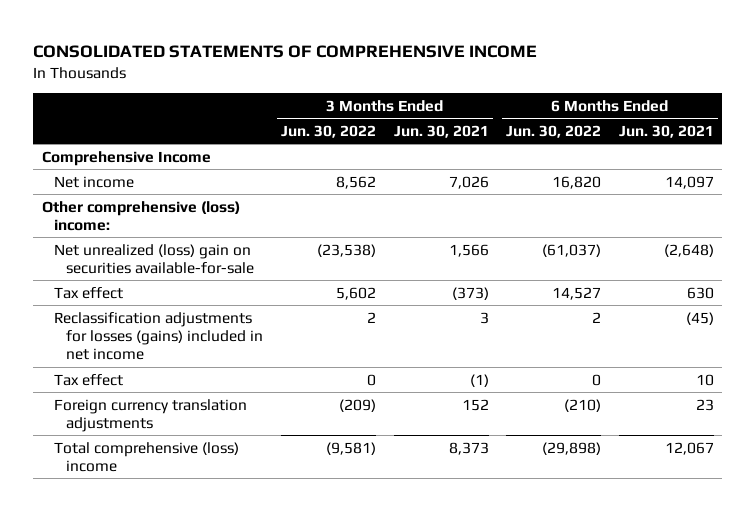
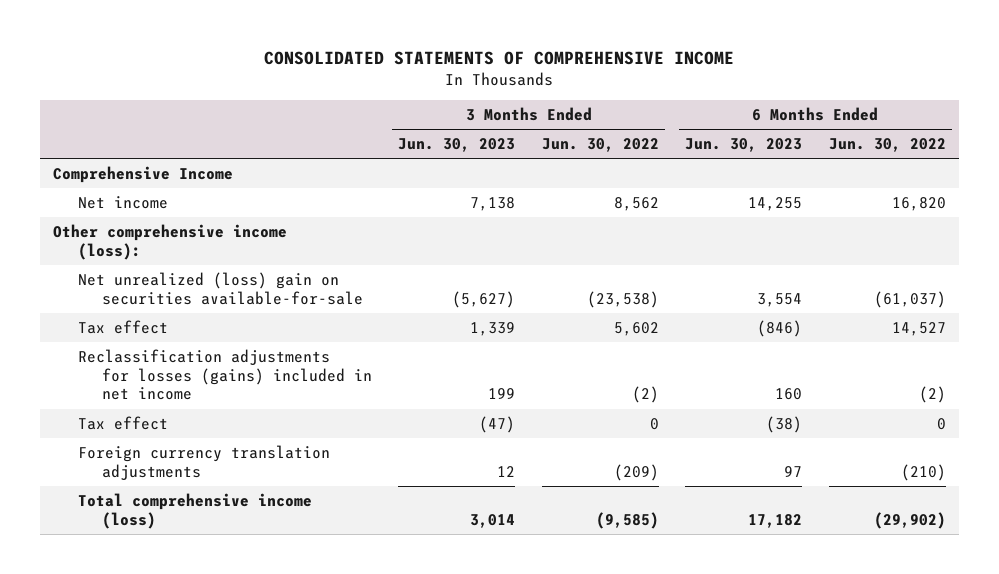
[393,124,489,138] Jun. 30, 2021 -> none
[618,124,714,138] Jun. 30, 2021 -> none
none -> [398,138,516,153] Jun. 30, 2023
none -> [685,138,803,153] Jun. 30, 2023
[41,200,240,231] Other comprehensive (loss) income: -> [53,223,288,260] Other comprehensive income (loss):
[366,311,376,323] 2 -> [631,386,659,404] (2)
[592,311,602,323] 2 -> [918,386,946,404] (2)
[54,441,240,472] Total comprehensive (loss) income -> [77,492,312,529] Total comprehensive income (loss)
[325,441,376,455] (9,581) -> [595,511,659,529] (9,585)
[542,441,602,455] (29,898) -> [873,511,946,529] (29,902)

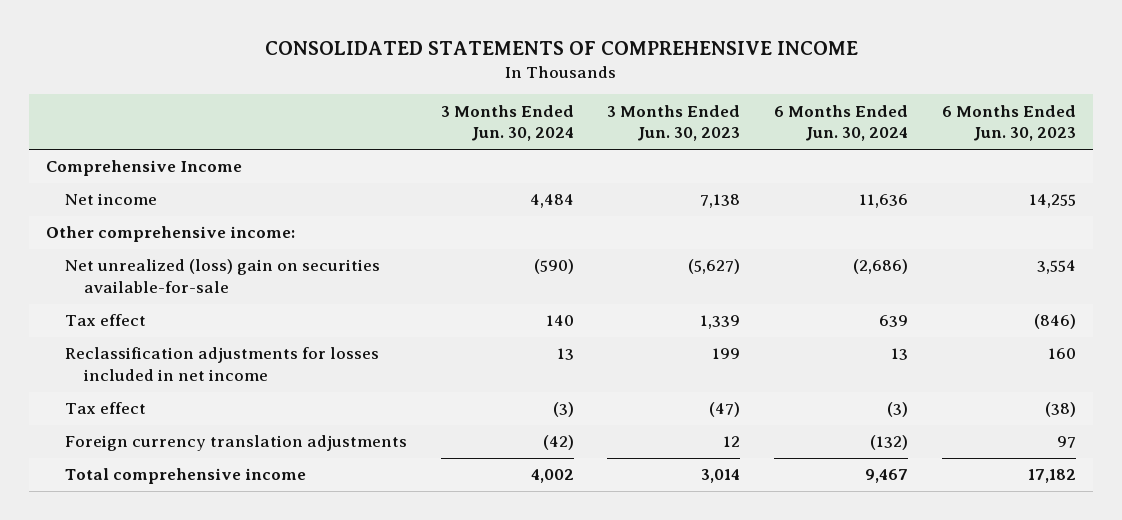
[541,138,659,153] Jun. 30, 2022 -> none
[828,138,946,153] Jun. 30, 2022 -> none
none -> [440,104,574,142] 3 Months Ended Jun. 30, 2024
none -> [774,104,909,142] 6 Months Ended Jun. 30, 2024
[53,223,288,260] Other comprehensive income (loss): -> [45,226,295,243] Other comprehensive income:
[77,348,373,401] Reclassification adjustments for losses (gains) included in net income -> [64,347,379,382] Reclassification adjustments for losses included in net income
[77,492,312,529] Total comprehensive income (loss) -> [64,468,306,485] Total comprehensive income

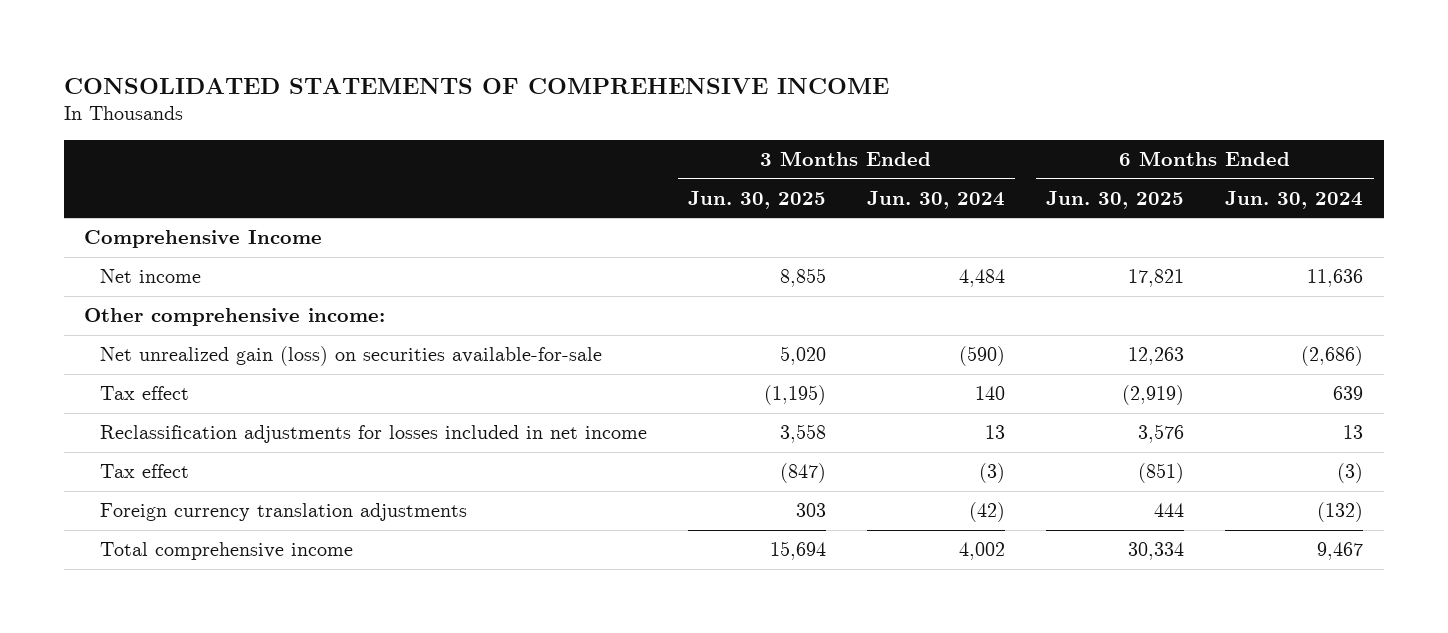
[607,104,741,142] 3 Months Ended Jun. 30, 2023 -> none
[942,104,1077,142] 6 Months Ended Jun. 30, 2023 -> none
none -> [687,190,826,209] Jun. 30, 2025
none -> [1046,190,1185,209] Jun. 30, 2025
[64,259,380,294] Net unrealized (loss) gain on securities available-for-sale -> [99,346,602,367] Net unrealized gain (loss) on securities available-for-sale

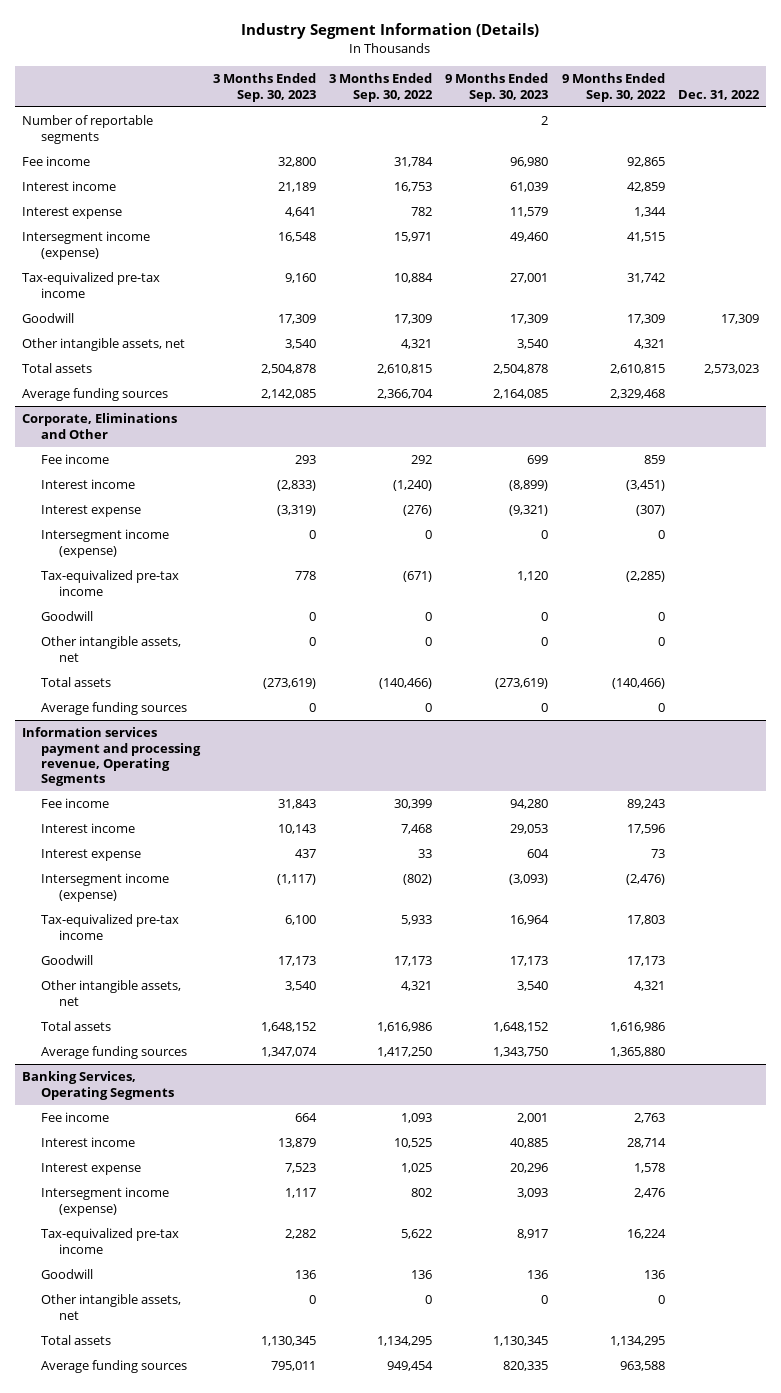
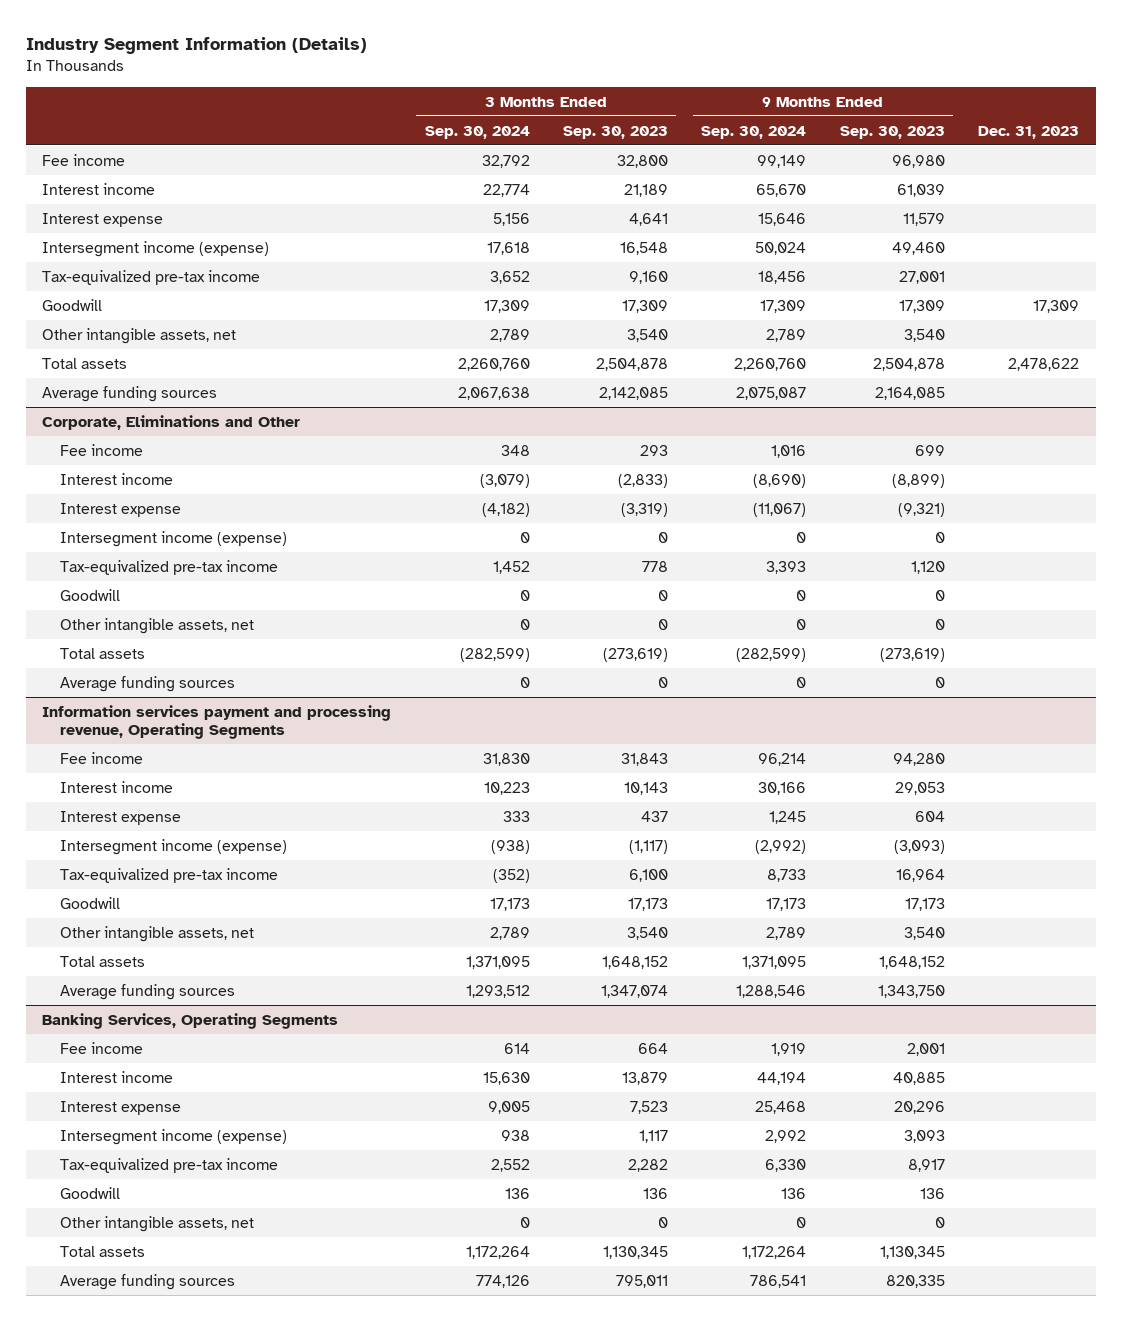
[329,73,434,102] 3 Months Ended Sep. 30, 2022 -> none
[561,73,666,102] 9 Months Ended Sep. 30, 2022 -> none
[677,89,760,100] Dec. 31, 2022 -> none
none -> [424,125,530,139] Sep. 30, 2024
none -> [701,125,807,139] Sep. 30, 2024
none -> [978,125,1080,139] Dec. 31, 2023
[21,115,153,144] Number of reportable segments -> none

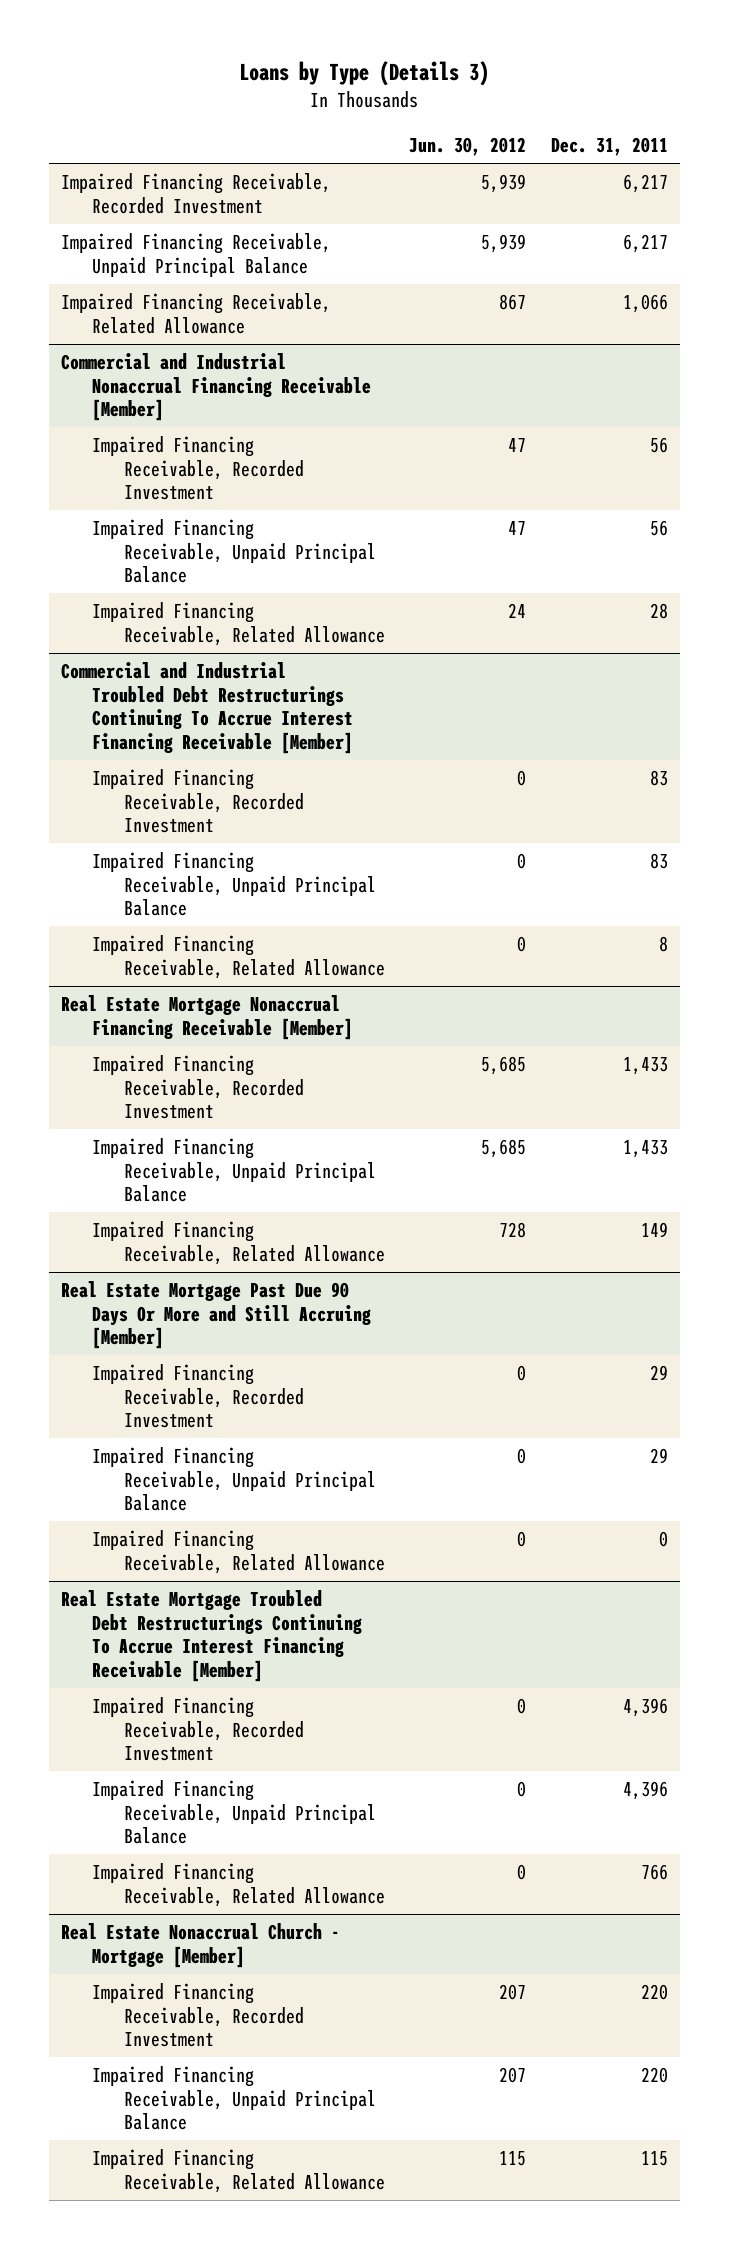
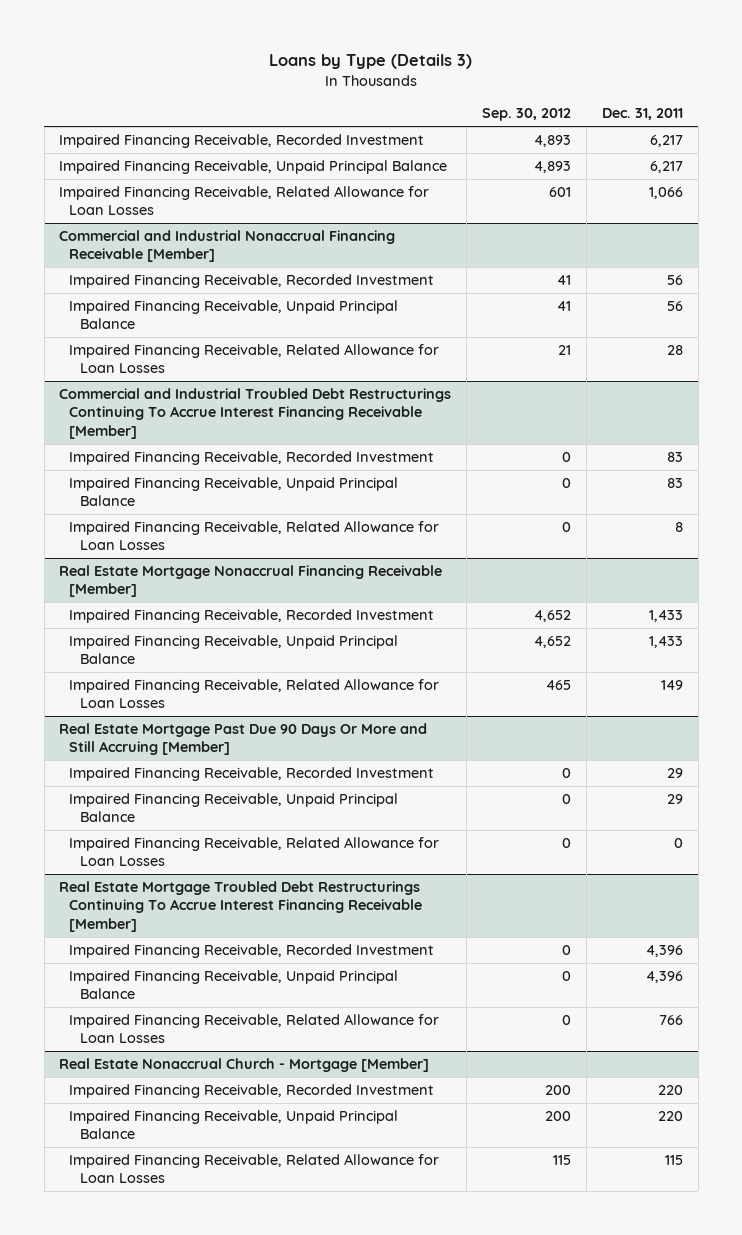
[409,137,527,157] Jun. 30, 2012 -> none
none -> [482,108,572,122] Sep. 30, 2012
[60,293,331,334] Impaired Financing Receivable, Related Allowance -> [59,186,430,216] Impaired Financing Receivable, Related Allowance for Loan Losses
[92,602,385,646] Impaired Financing Receivable, Related Allowance -> [69,344,440,374] Impaired Financing Receivable, Related Allowance for Loan Losses
[92,935,385,979] Impaired Financing Receivable, Related Allowance -> [69,521,440,551] Impaired Financing Receivable, Related Allowance for Loan Losses
[92,1221,385,1265] Impaired Financing Receivable, Related Allowance -> [69,679,440,709] Impaired Financing Receivable, Related Allowance for Loan Losses
[92,1530,385,1574] Impaired Financing Receivable, Related Allowance -> [69,837,440,867] Impaired Financing Receivable, Related Allowance for Loan Losses
[92,1863,385,1907] Impaired Financing Receivable, Related Allowance -> [69,1014,440,1044] Impaired Financing Receivable, Related Allowance for Loan Losses
[92,2149,385,2193] Impaired Financing Receivable, Related Allowance -> [69,1154,440,1184] Impaired Financing Receivable, Related Allowance for Loan Losses

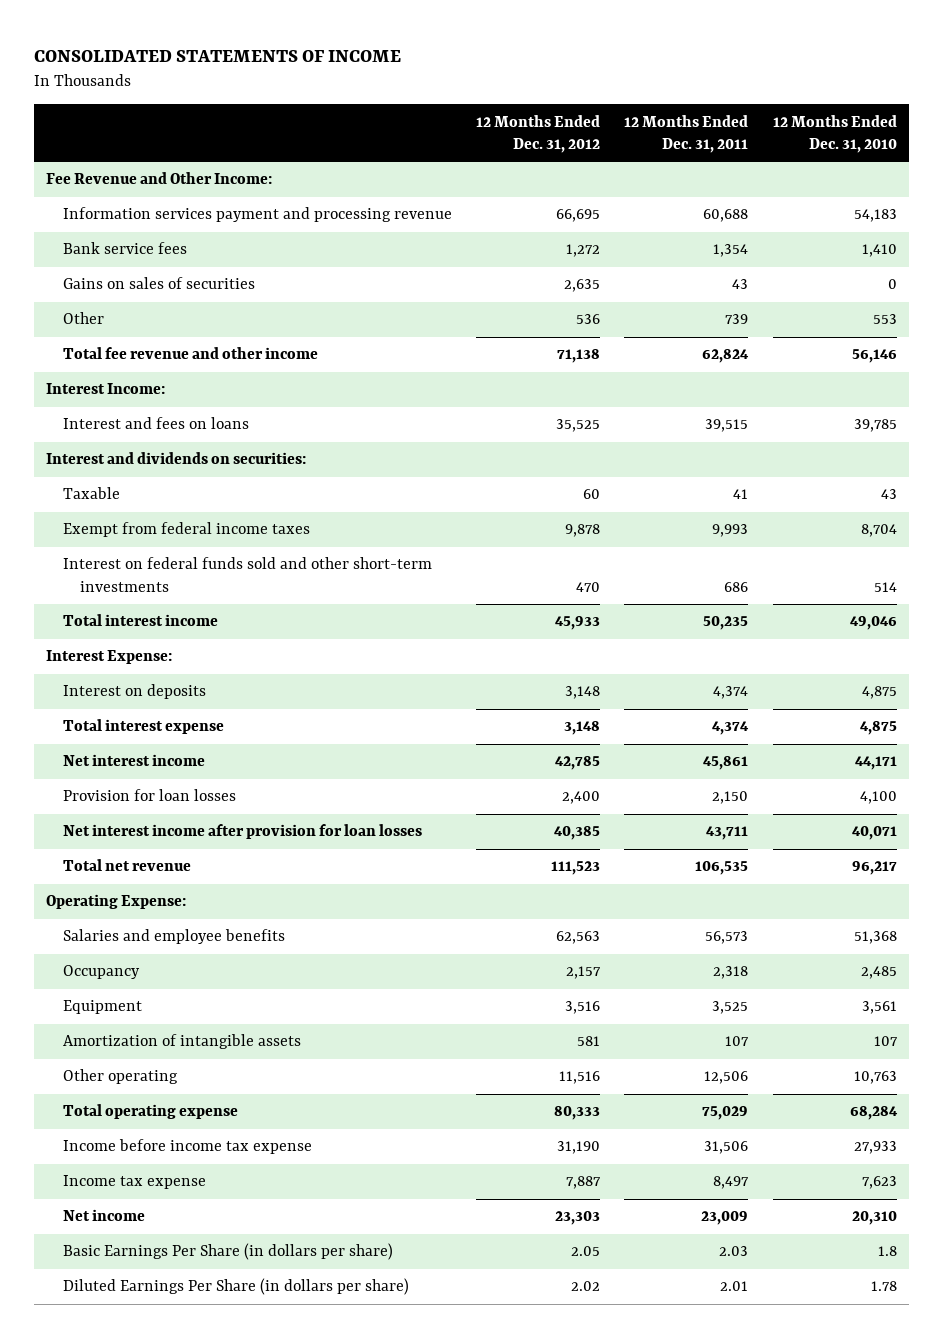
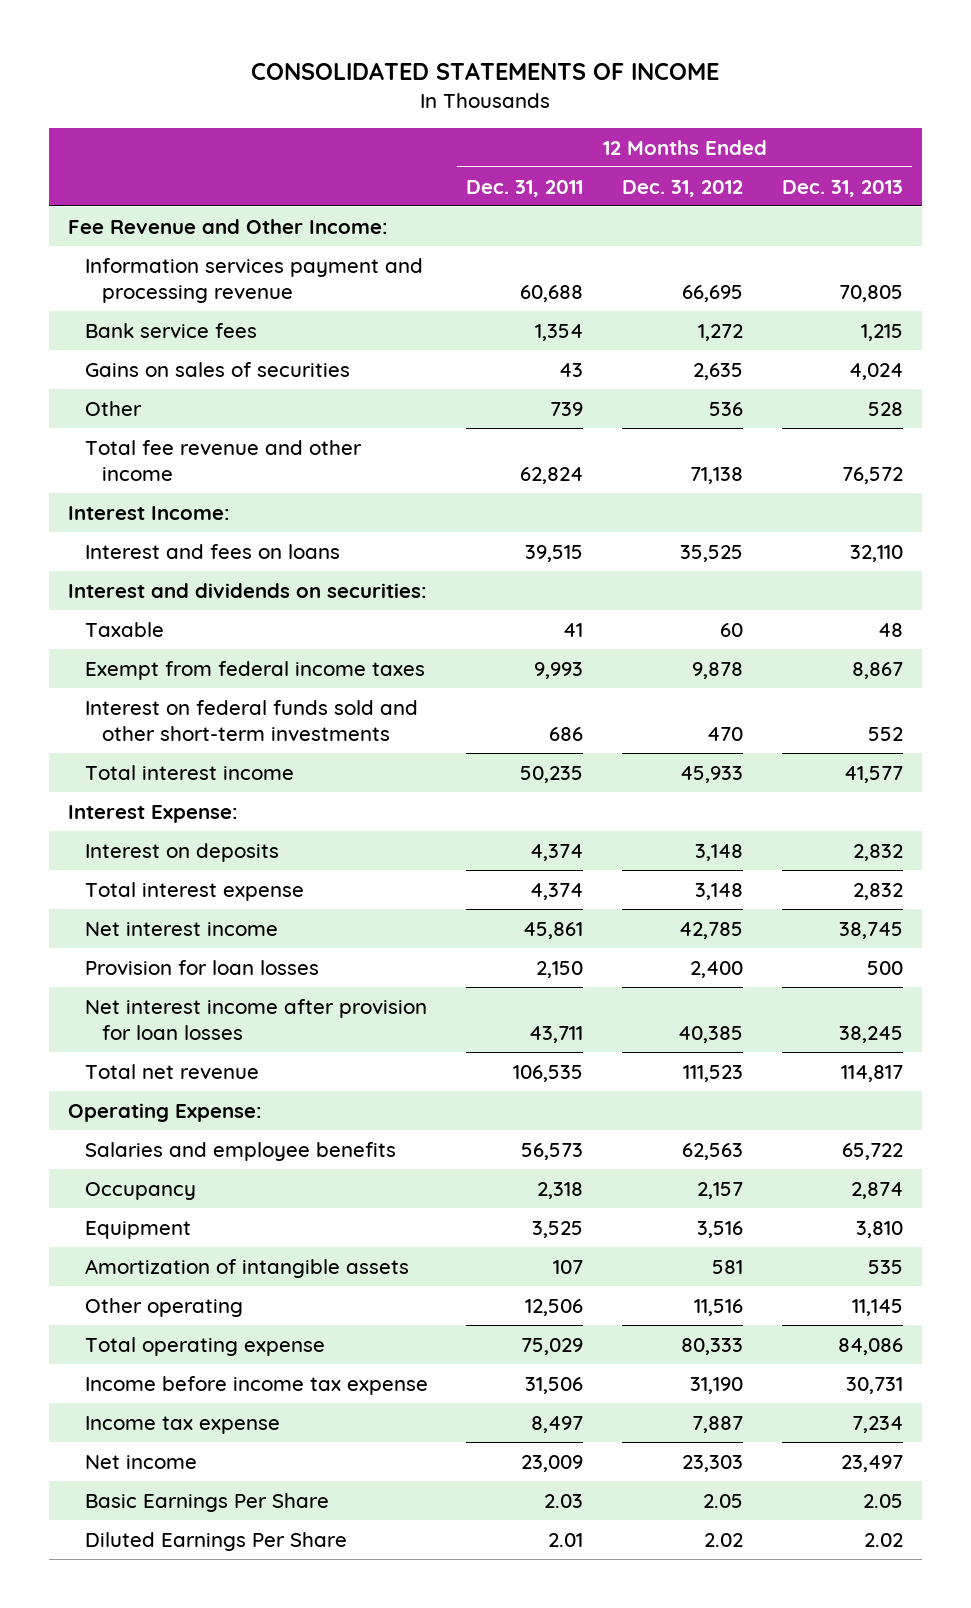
[772,114,897,154] 12 Months Ended Dec. 31, 2010 -> none
none -> [781,179,903,197] Dec. 31, 2013
[62,1243,393,1261] Basic Earnings Per Share (in dollars per share) -> [84,1492,329,1512] Basic Earnings Per Share
[62,1278,409,1296] Diluted Earnings Per Share (in dollars per share) -> [84,1531,347,1551] Diluted Earnings Per Share

